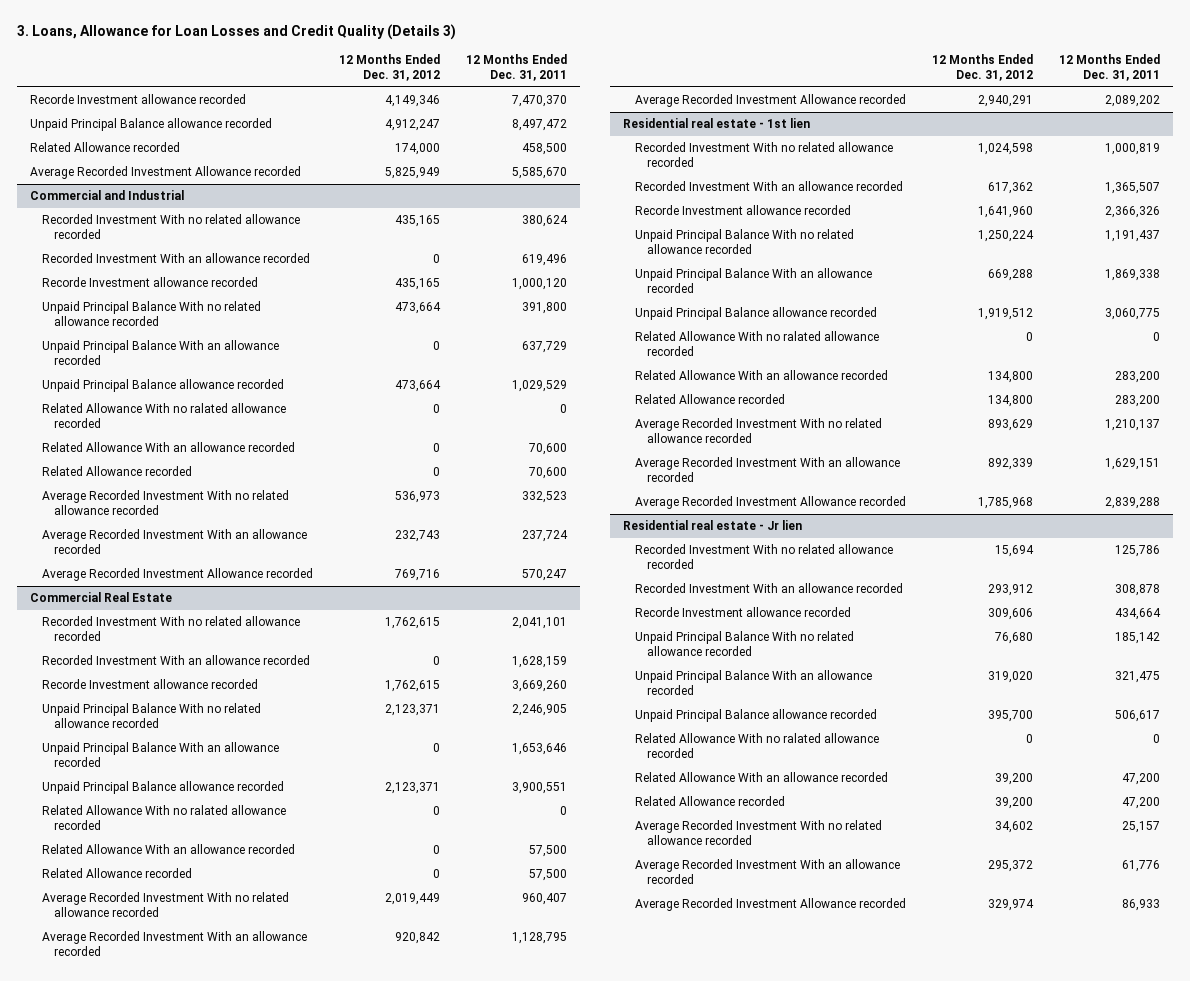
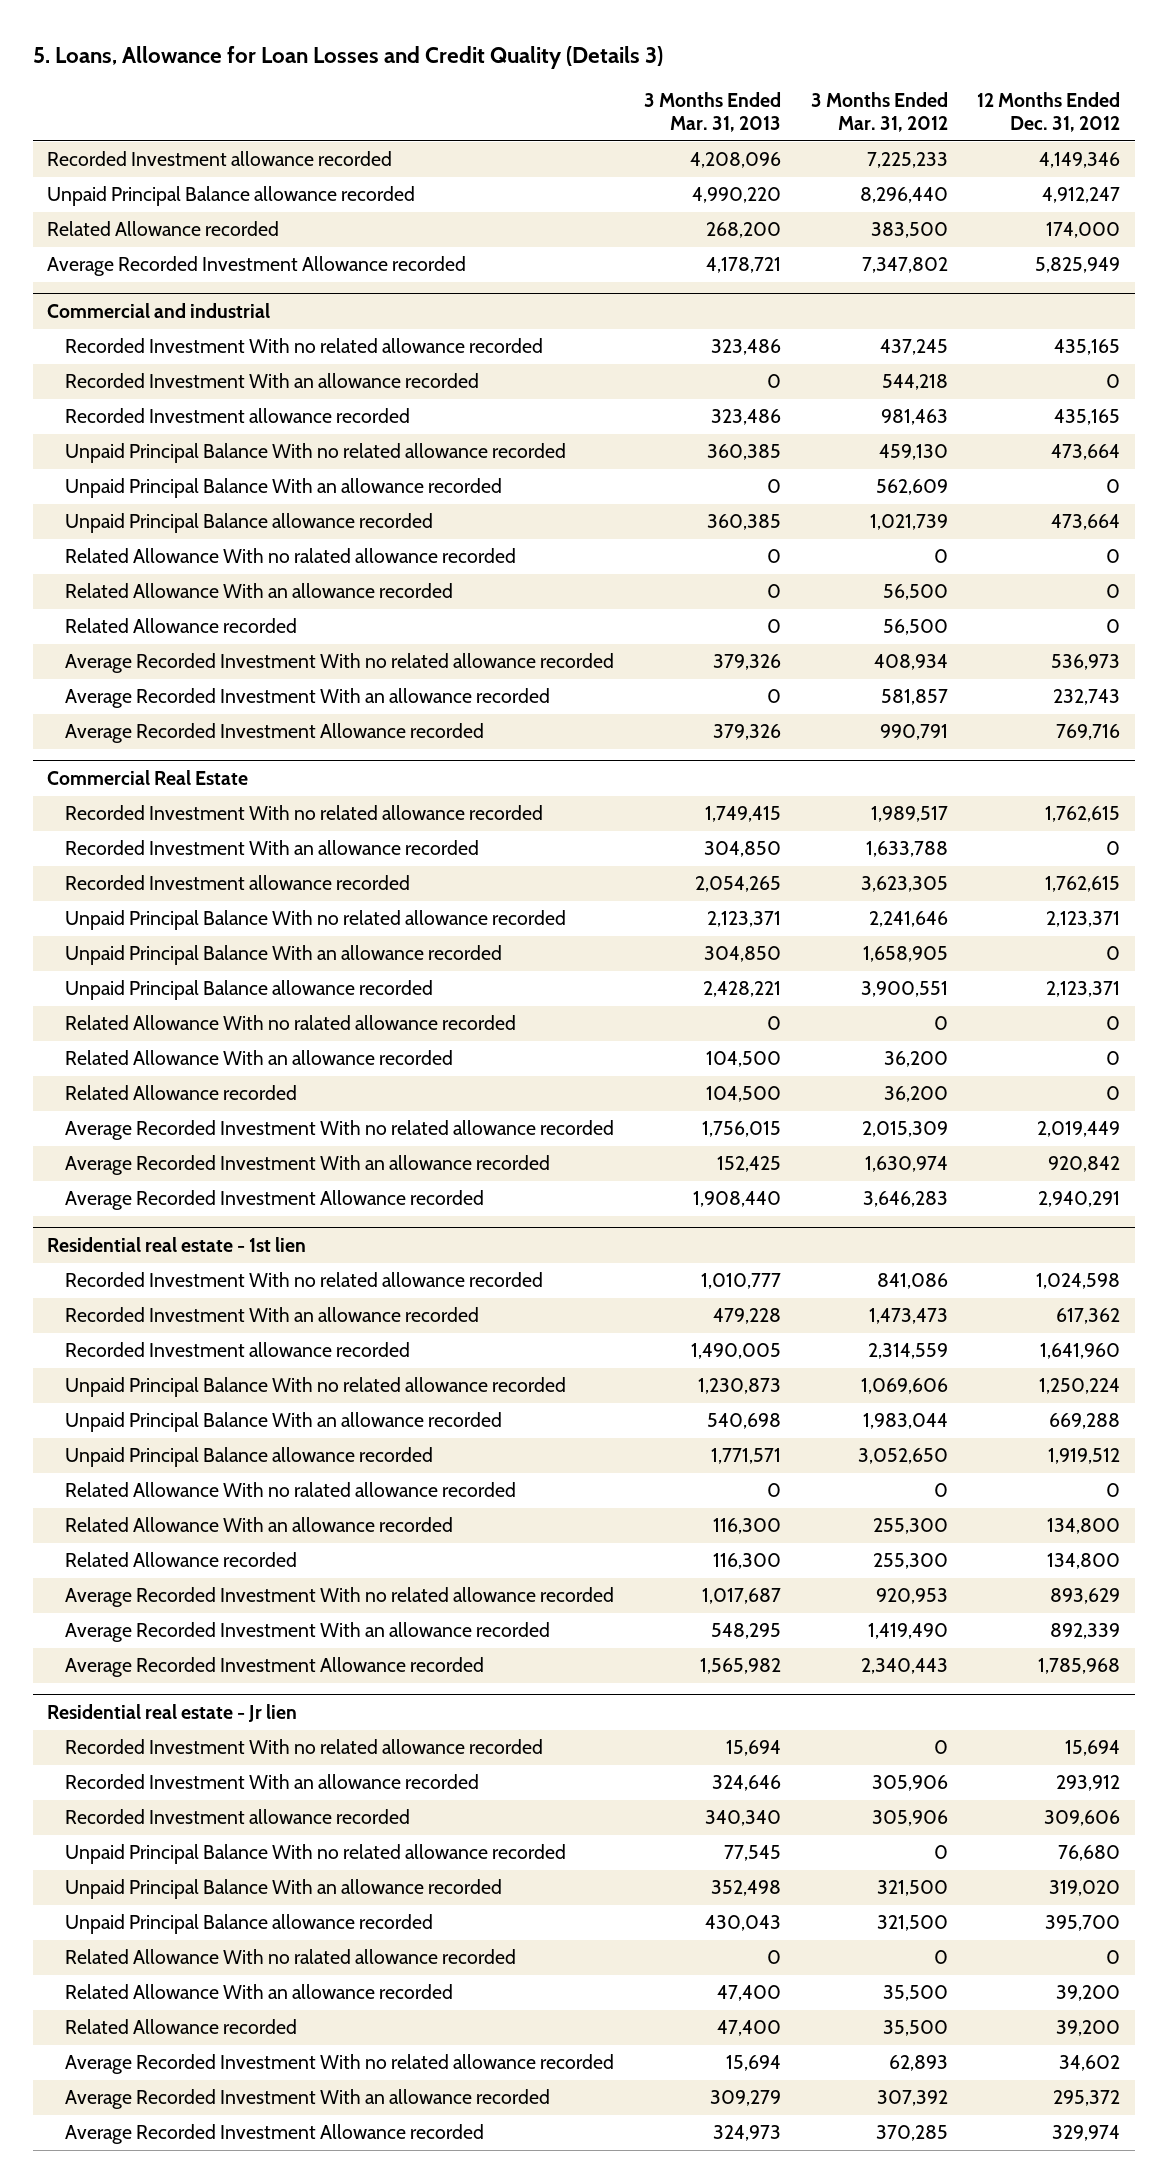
[17,24,457,41] 3. Loans, Allowance for Loan Losses and Credit Quality (Details 3) -> [32,45,663,69] 5. Loans, Allowance for Loan Losses and Credit Quality (Details 3)
[466,54,568,82] 12 Months Ended Dec. 31, 2011 -> none
none -> [644,91,782,133] 3 Months Ended Mar. 31, 2013
none -> [810,91,948,133] 3 Months Ended Mar. 31, 2012
[30,94,247,105] Recorde Investment allowance recorded -> [47,151,393,167] Recorded Investment allowance recorded
[30,190,185,201] Commercial and Industrial -> [47,303,271,319] Commercial and industrial
[42,277,259,288] Recorde Investment allowance recorded -> [65,408,411,424] Recorded Investment allowance recorded
[42,679,259,690] Recorde Investment allowance recorded -> [65,875,411,891] Recorded Investment allowance recorded
[635,205,852,216] Recorde Investment allowance recorded -> [65,1342,411,1358] Recorded Investment allowance recorded
[635,607,852,618] Recorde Investment allowance recorded -> [65,1809,411,1825] Recorded Investment allowance recorded

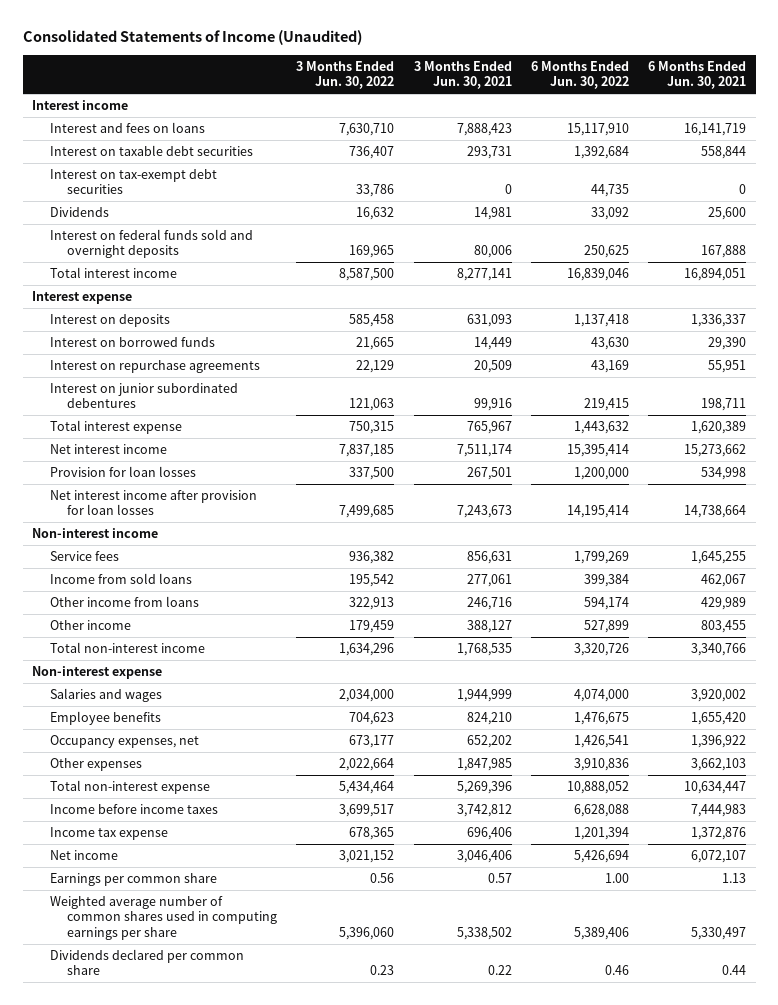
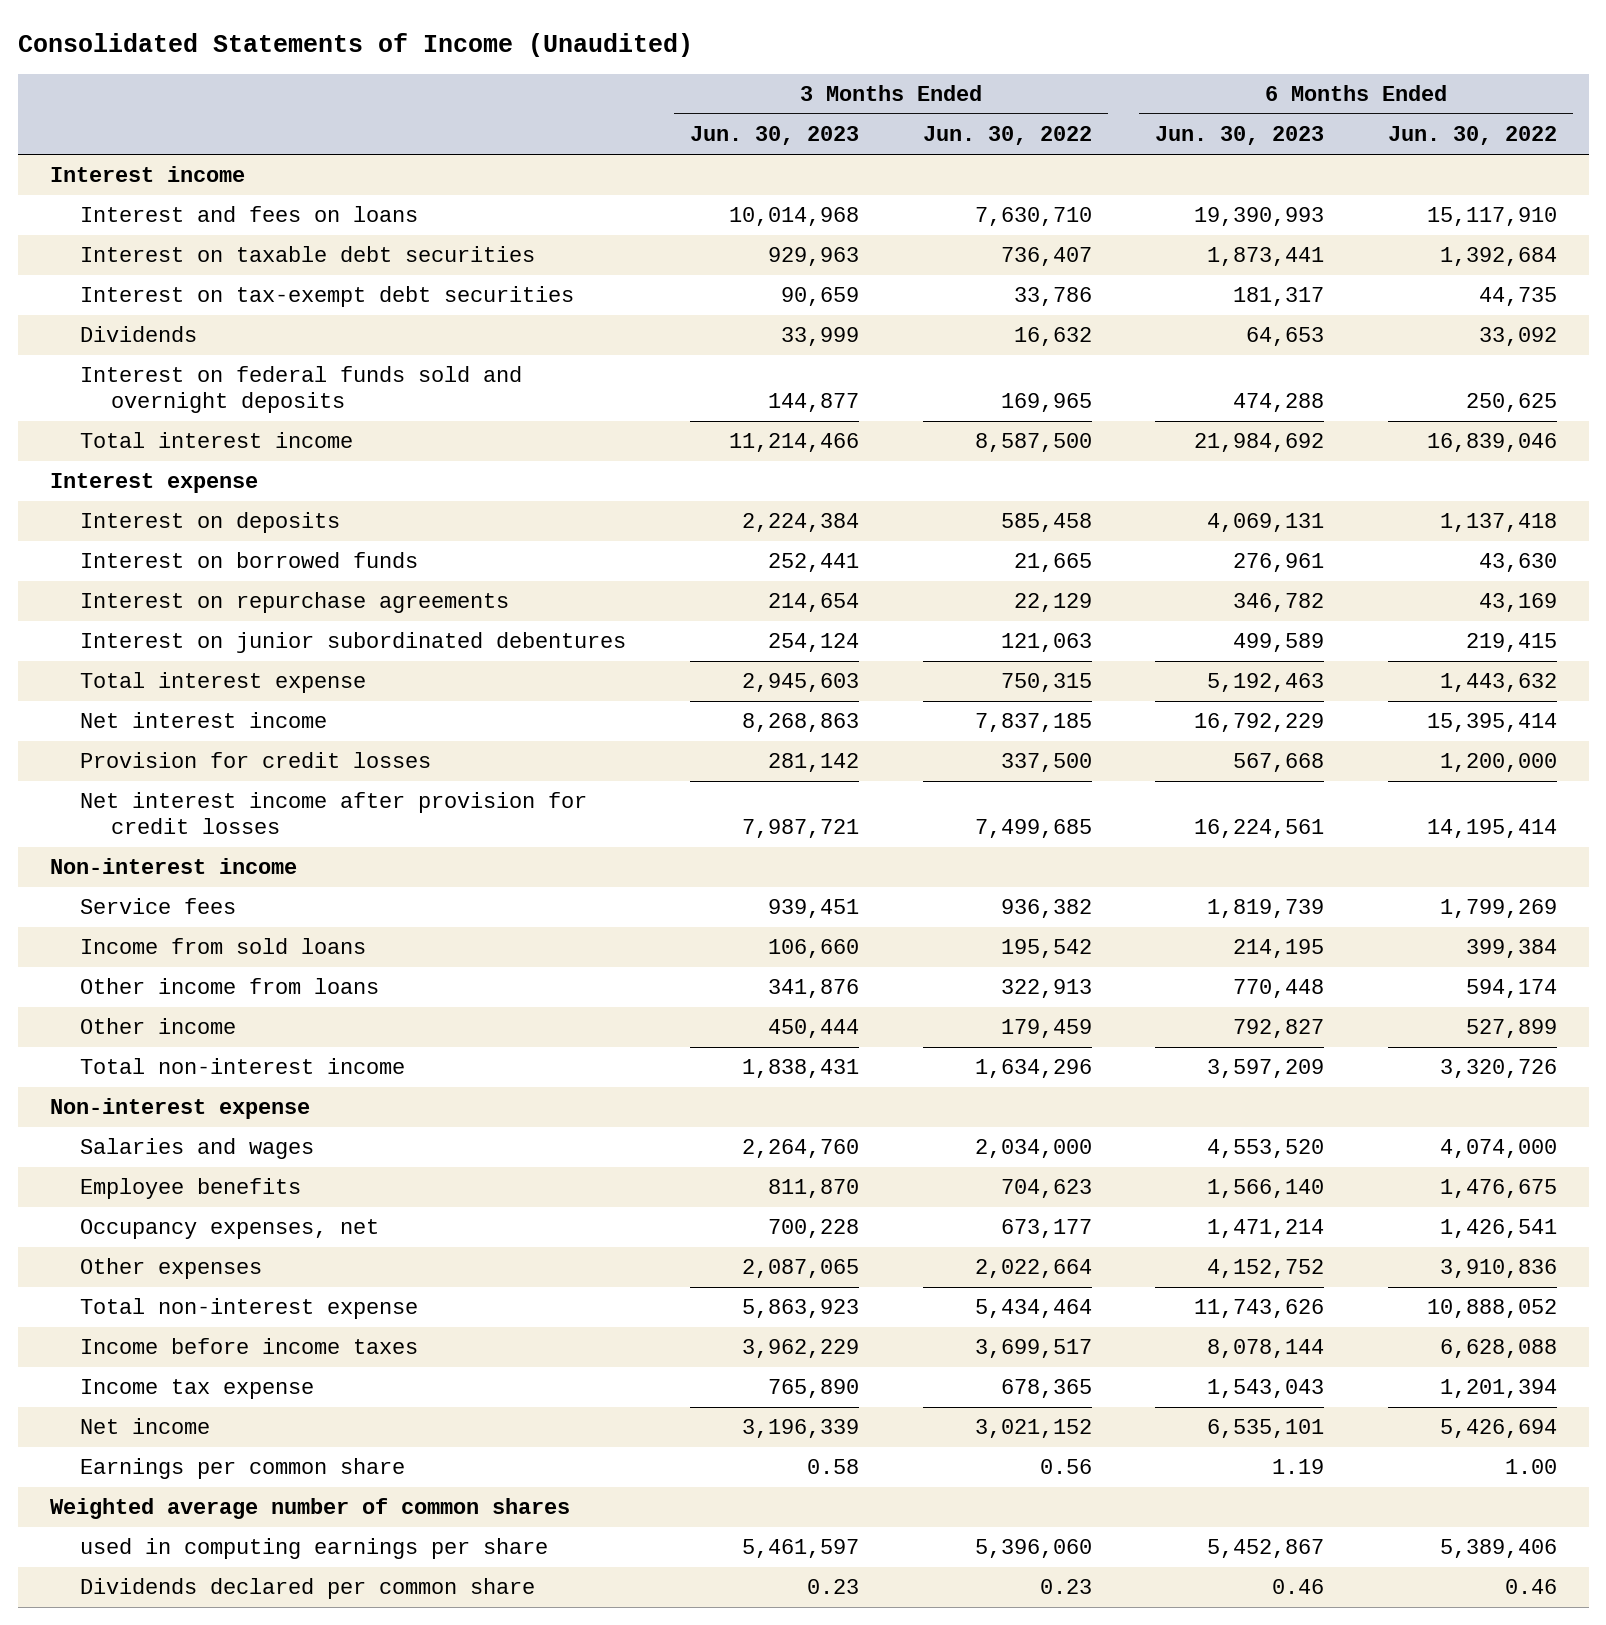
[413,60,512,90] 3 Months Ended Jun. 30, 2021 -> none
[648,60,747,90] 6 Months Ended Jun. 30, 2021 -> none
none -> [690,126,860,146] Jun. 30, 2023
none -> [1155,126,1325,146] Jun. 30, 2023
[49,465,196,477] Provision for loan losses -> [80,752,432,769] Provision for credit losses
[49,489,257,516] Net interest income after provision for loan losses -> [80,792,588,834] Net interest income after provision for credit losses
none -> [49,1498,570,1520] Weighted average number of common shares
[49,895,278,940] Weighted average number of common shares used in computing earnings per share -> [80,1538,549,1560] used in computing earnings per share

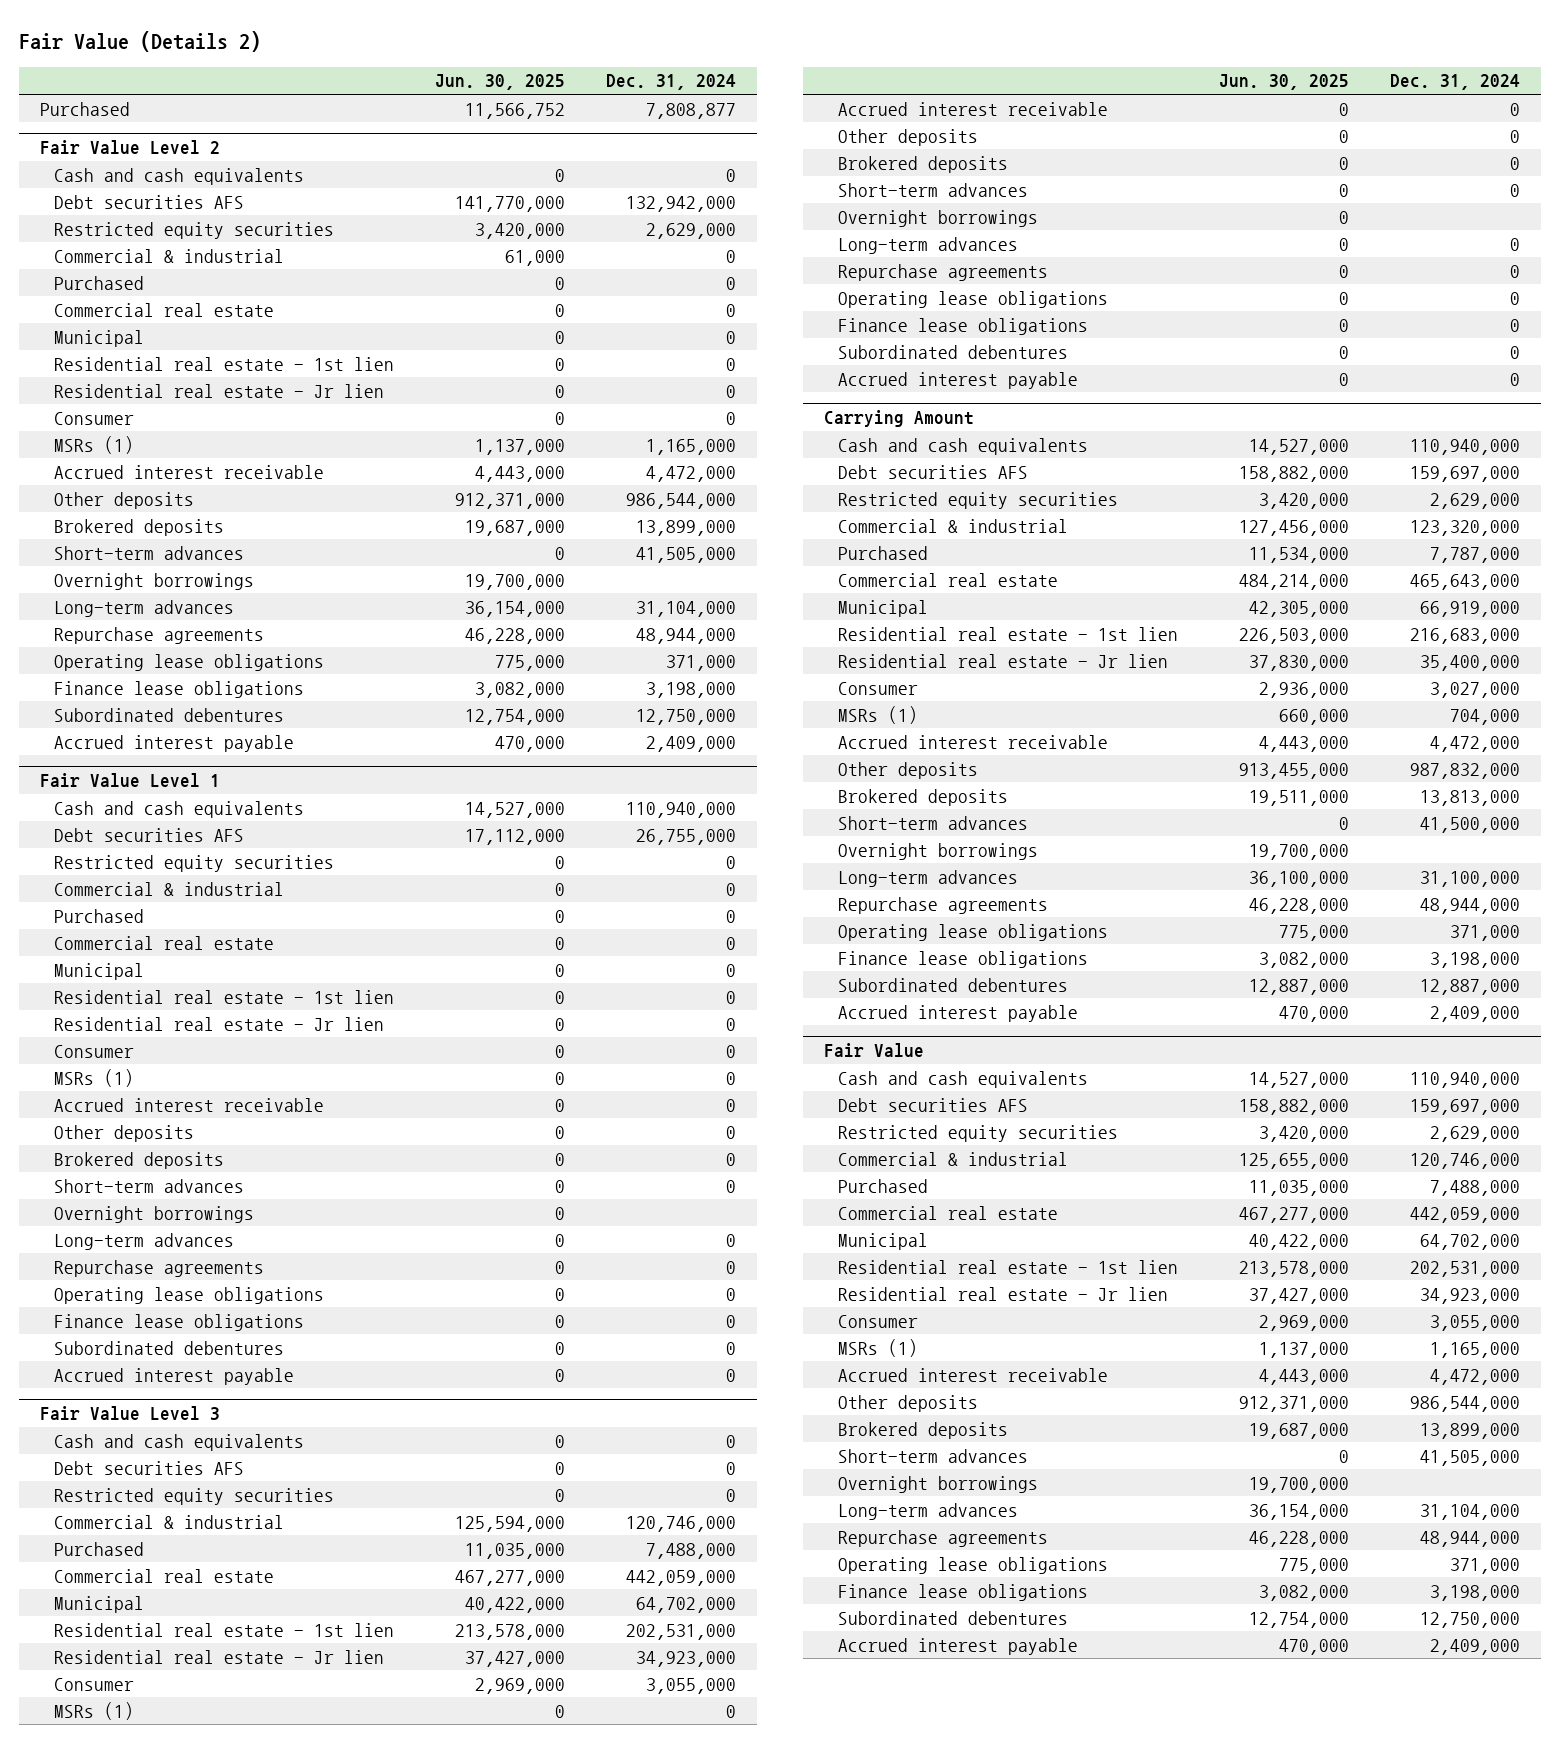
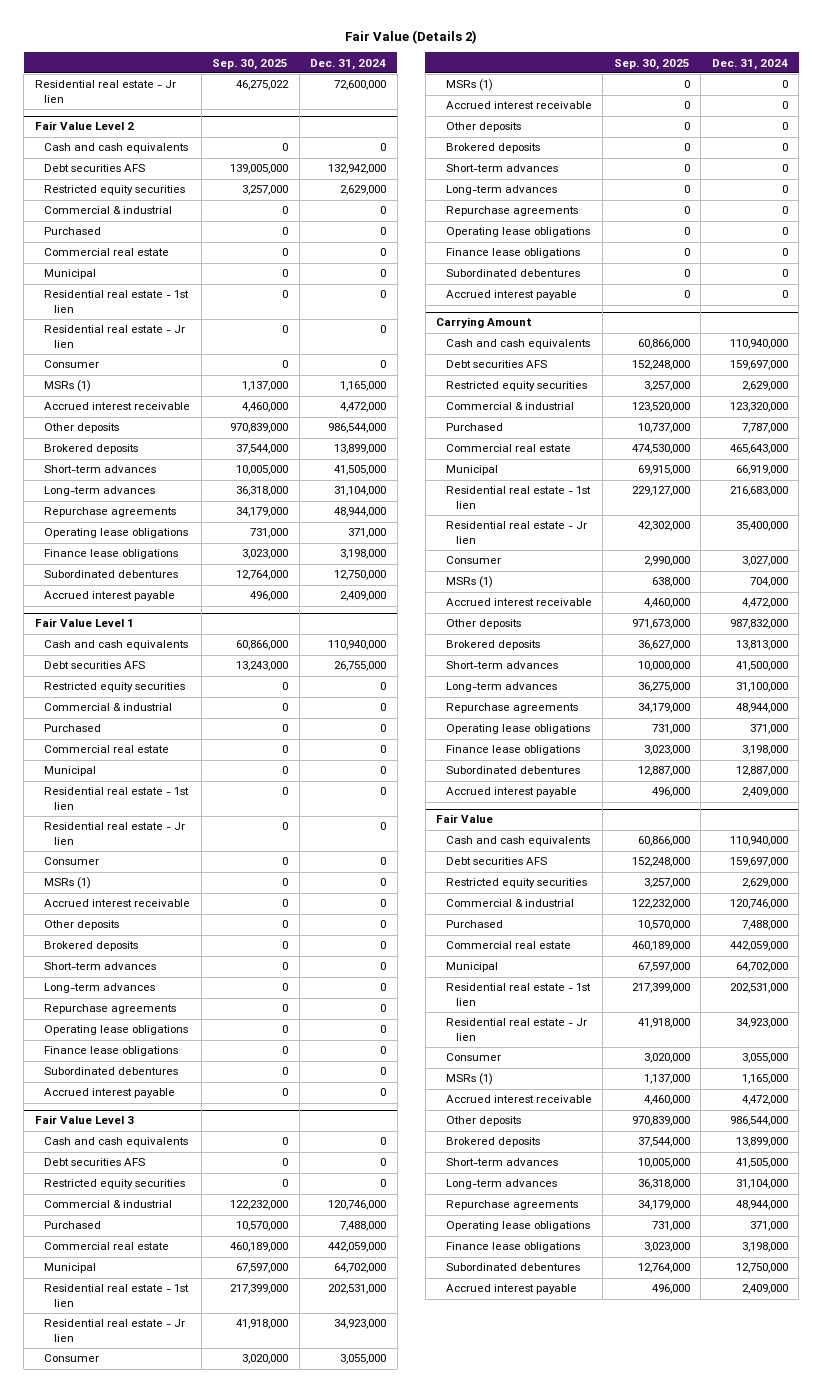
[435,74,566,91] Jun. 30, 2025 -> none
none -> [212,58,289,70] Sep. 30, 2025
[40,101,131,116] Purchased -> none
none -> [34,80,176,103] Residential real estate - Jr lien
[53,572,254,590] Overnight borrowings -> none
[53,1205,254,1223] Overnight borrowings -> none
[837,209,1038,227] Overnight borrowings -> none
[837,842,1038,860] Overnight borrowings -> none
[837,1475,1038,1493] Overnight borrowings -> none

